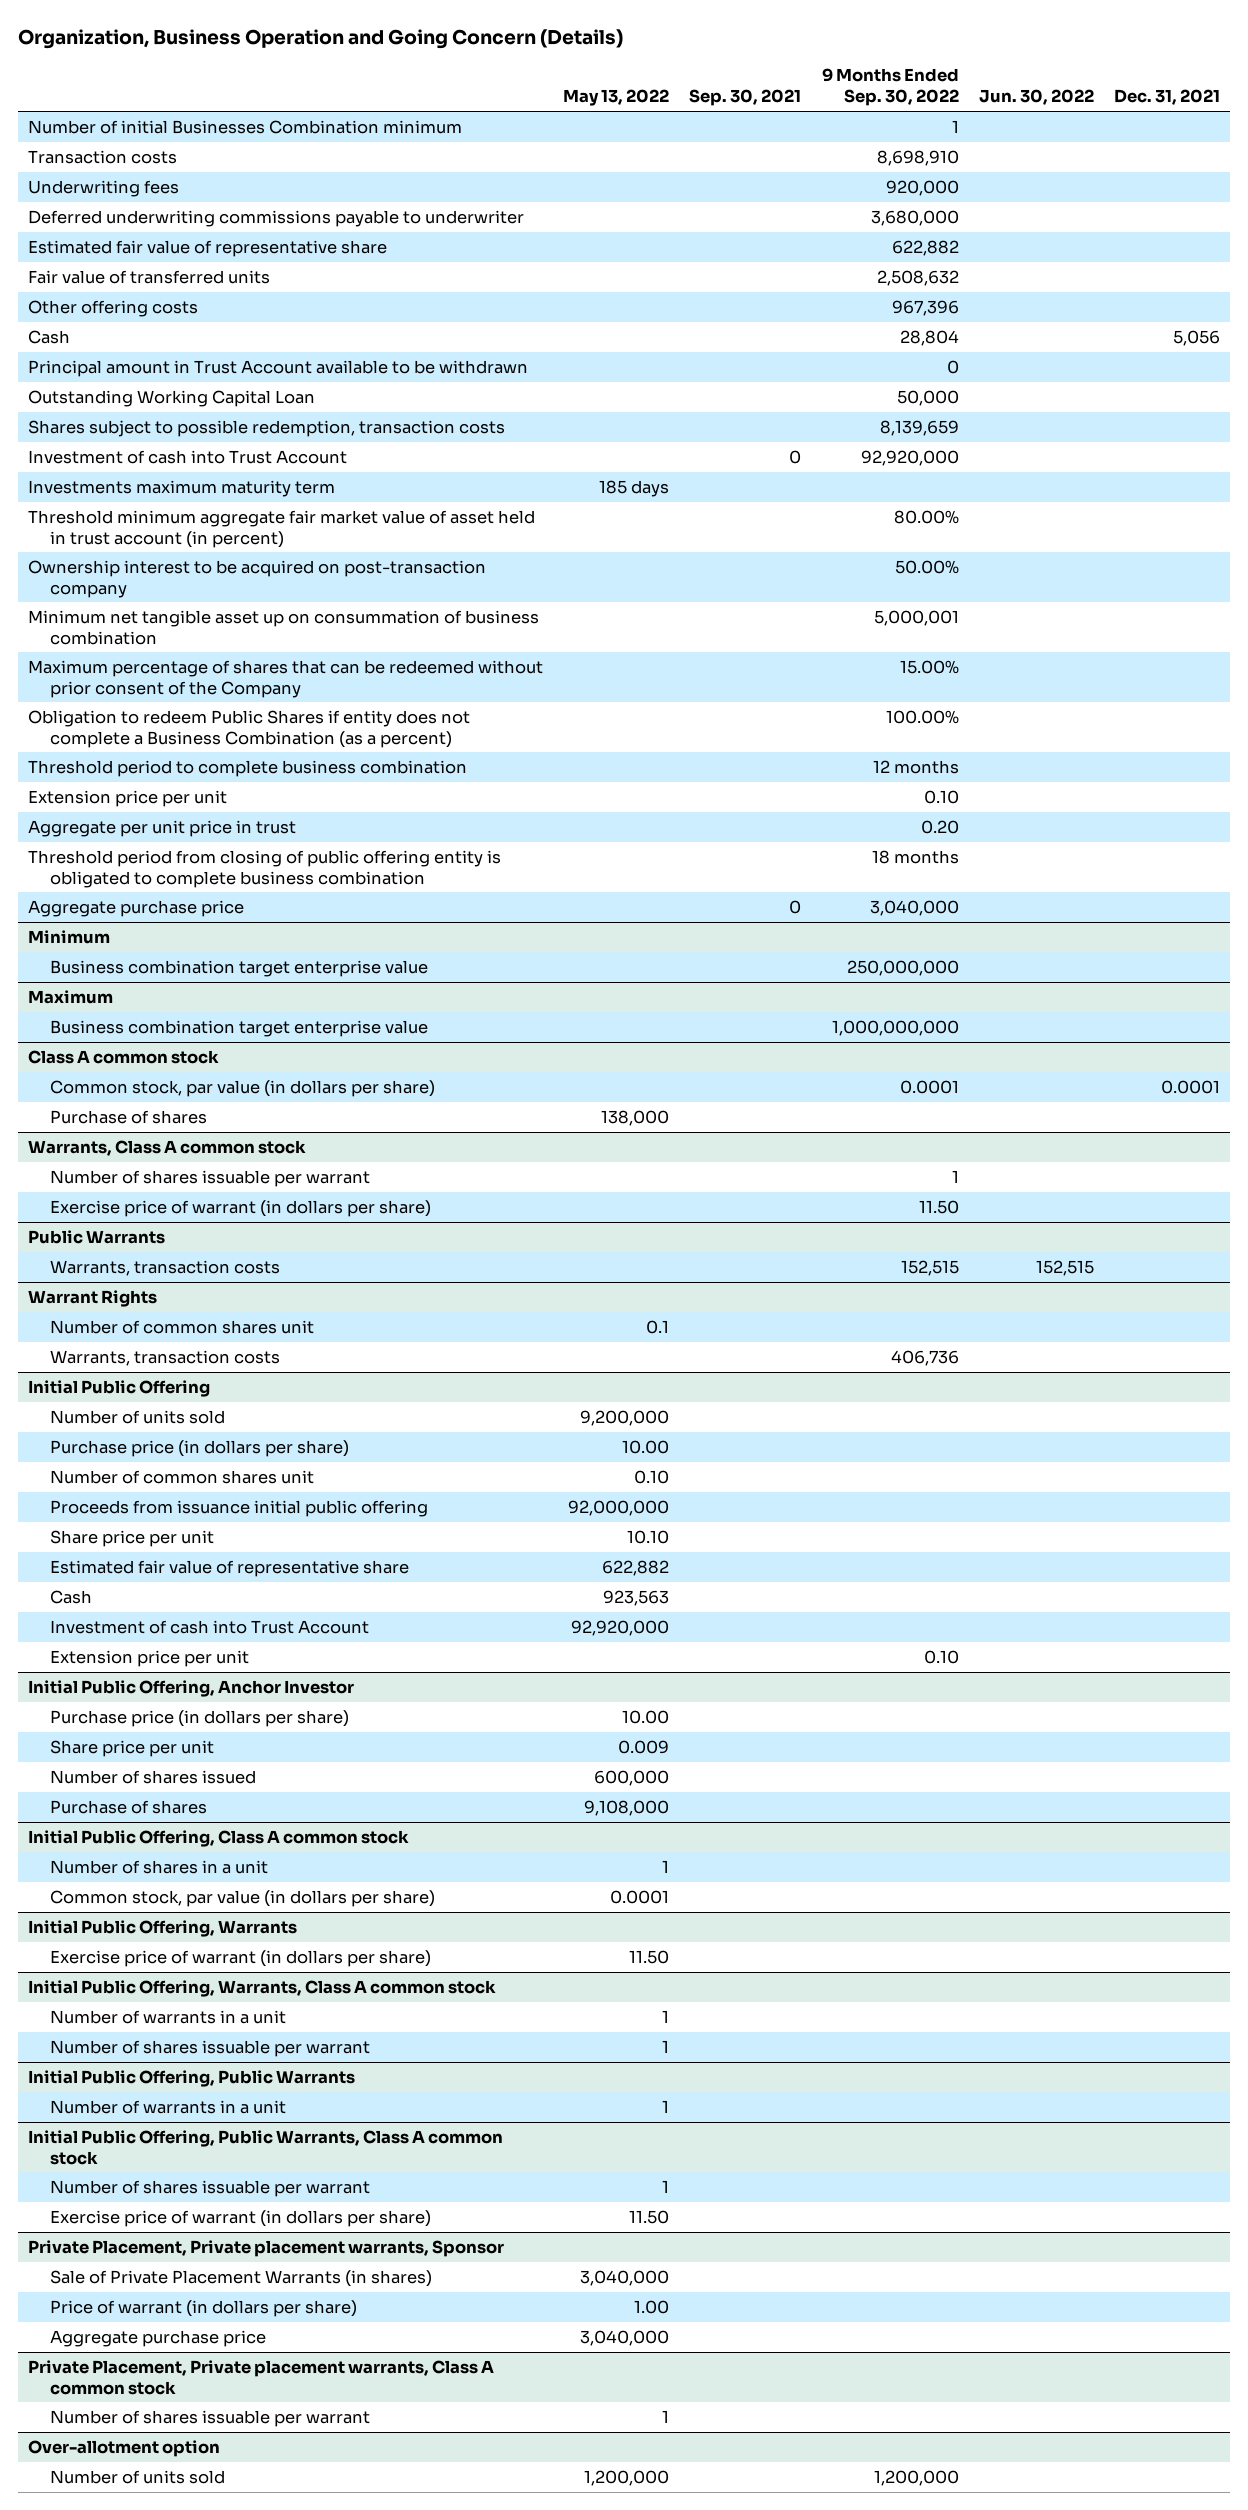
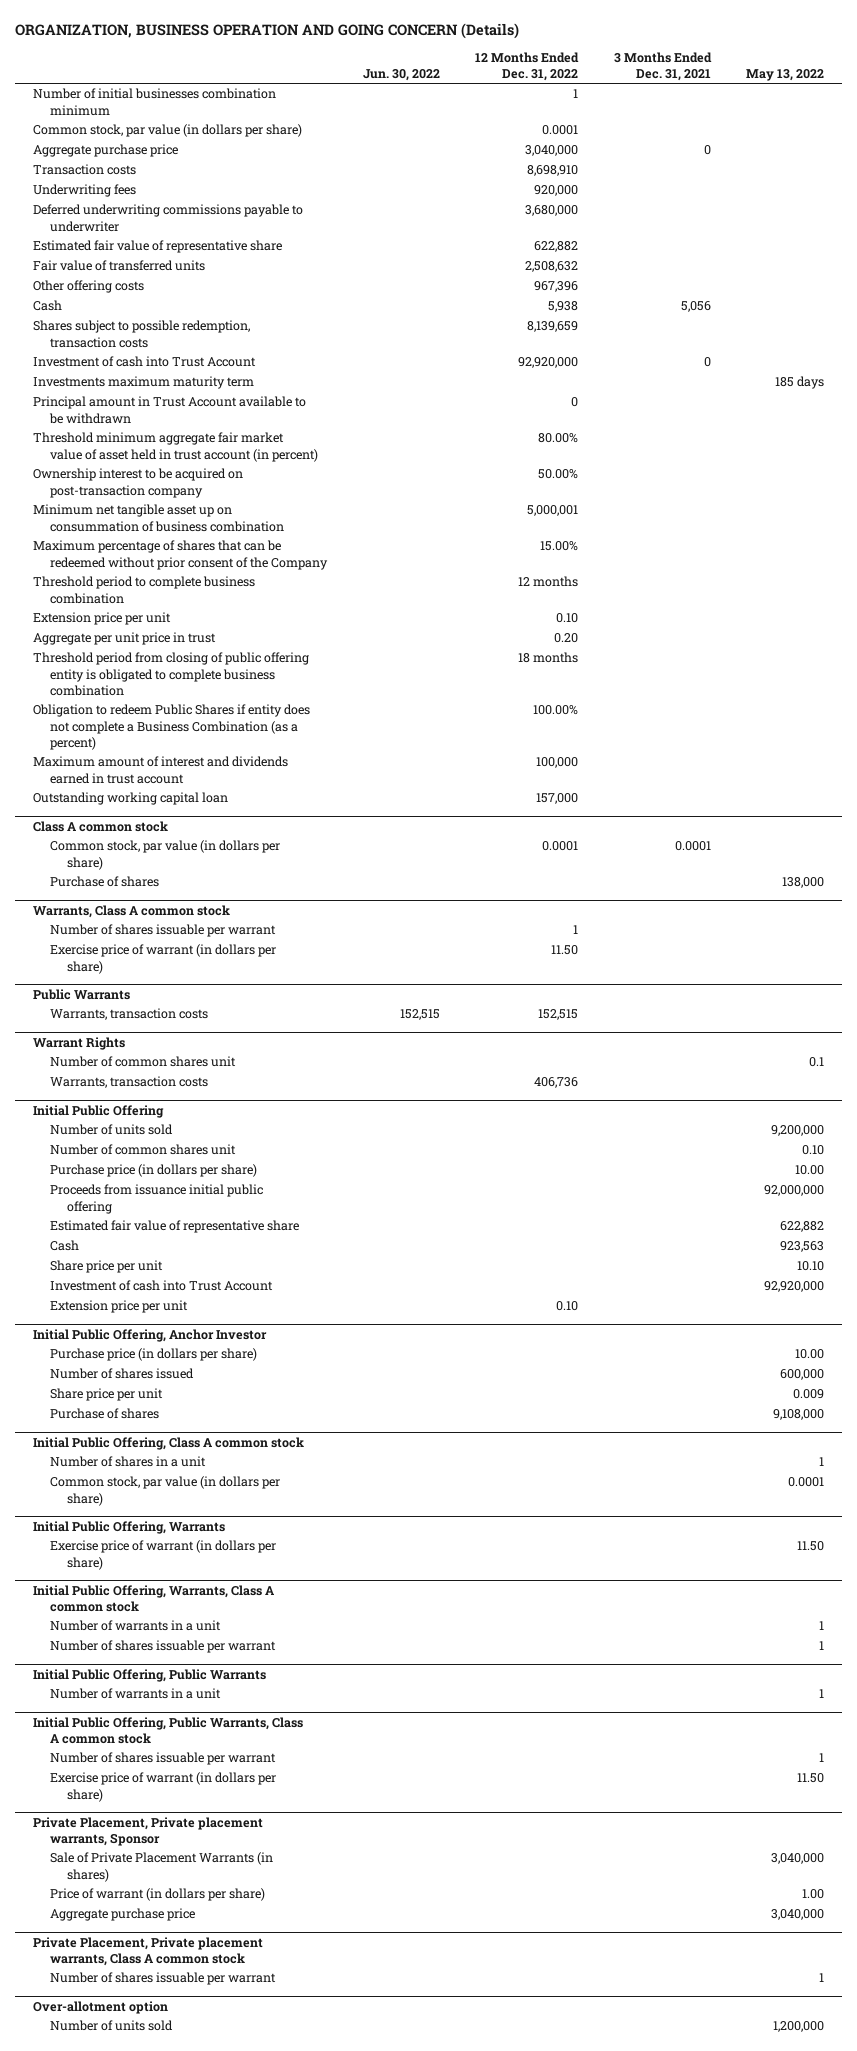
[18,28,624,49] Organization, Business Operation and Going Concern (Details) -> [15,22,520,39] ORGANIZATION, BUSINESS OPERATION AND GOING CONCERN (Details)
[689,89,802,107] Sep. 30, 2021 -> none
[821,68,959,107] 9 Months Ended Sep. 30, 2022 -> none
[1113,89,1220,106] Dec. 31, 2021 -> none
none -> [475,51,580,82] 12 Months Ended Dec. 31, 2022
none -> [613,51,712,82] 3 Months Ended Dec. 31, 2021
[28,119,463,134] Number of initial Businesses Combination minimum -> [32,88,276,116] Number of initial businesses combination minimum
none -> [32,124,302,138] Common stock, par value (in dollars per share)
[28,899,245,917] Aggregate purchase price -> [32,144,178,158] Aggregate purchase price
[28,389,316,407] Outstanding Working Capital Loan -> none
[28,359,529,377] Principal amount in Trust Account available to be withdrawn -> [32,396,306,424] Principal amount in Trust Account available to be withdrawn
[28,929,111,944] Minimum -> none
[49,959,428,977] Business combination target enterprise value -> none
[28,989,114,1004] Maximum -> none
[49,1019,428,1037] Business combination target enterprise value -> none
[28,709,471,748] Obligation to redeem Public Shares if entity does not complete a Business Combination (as a percent) -> [32,704,310,750] Obligation to redeem Public Shares if entity does not complete a Business Combination (as a percent)
none -> [32,756,288,784] Maximum amount of interest and dividends earned in trust account
none -> [32,792,228,806] Outstanding working capital loan
[49,1439,349,1457] Purchase price (in dollars per share) -> [49,1164,257,1178] Purchase price (in dollars per share)
[49,1529,214,1547] Share price per unit -> [49,1260,163,1274] Share price per unit
[49,1739,214,1757] Share price per unit -> [49,1388,163,1402] Share price per unit

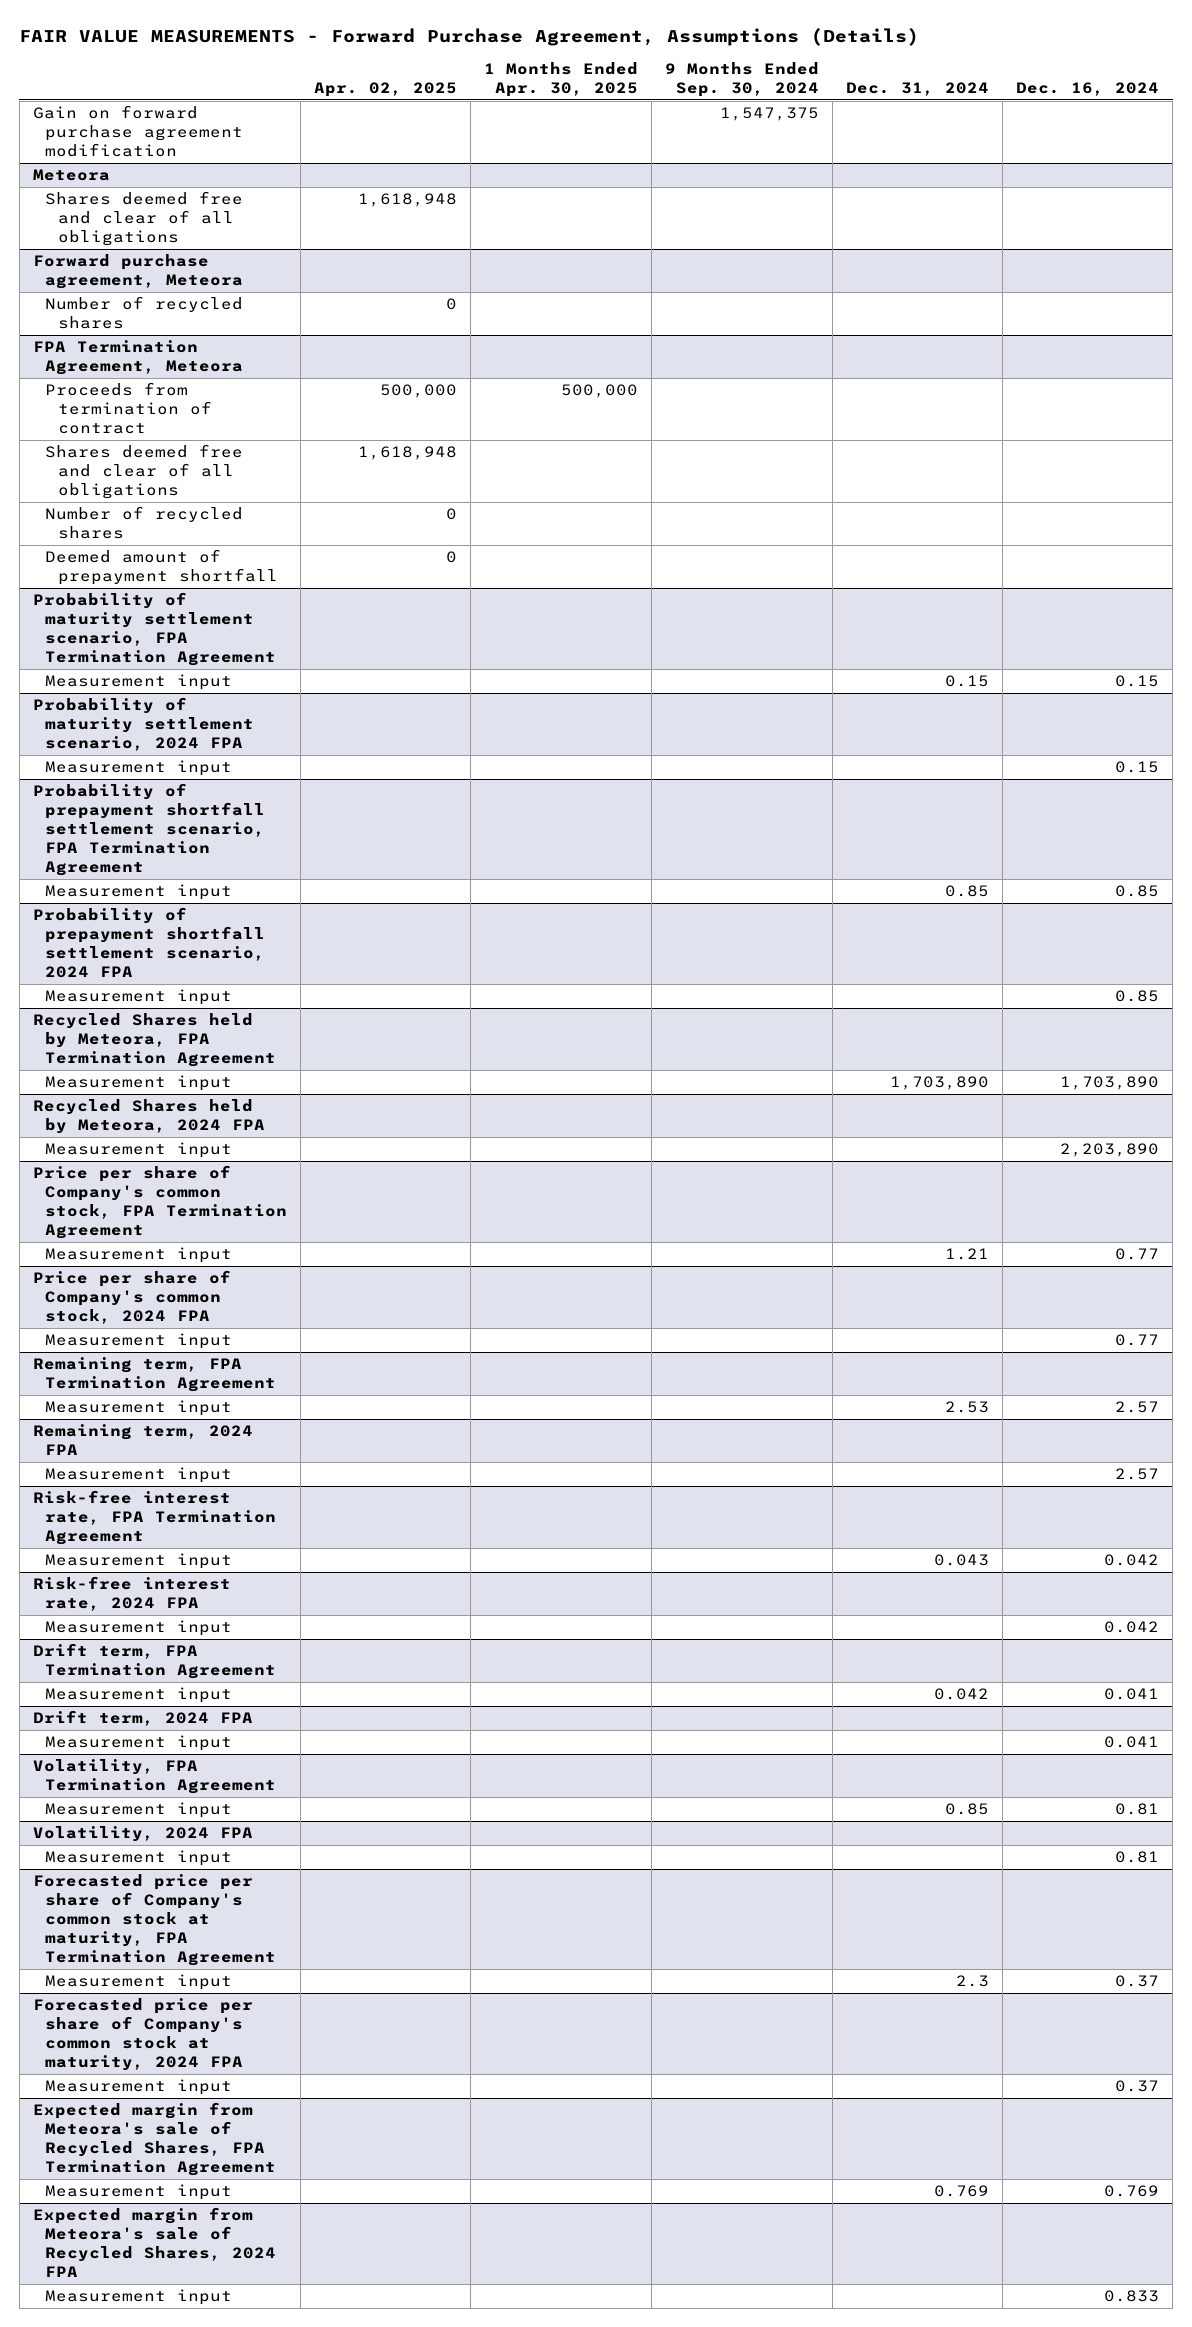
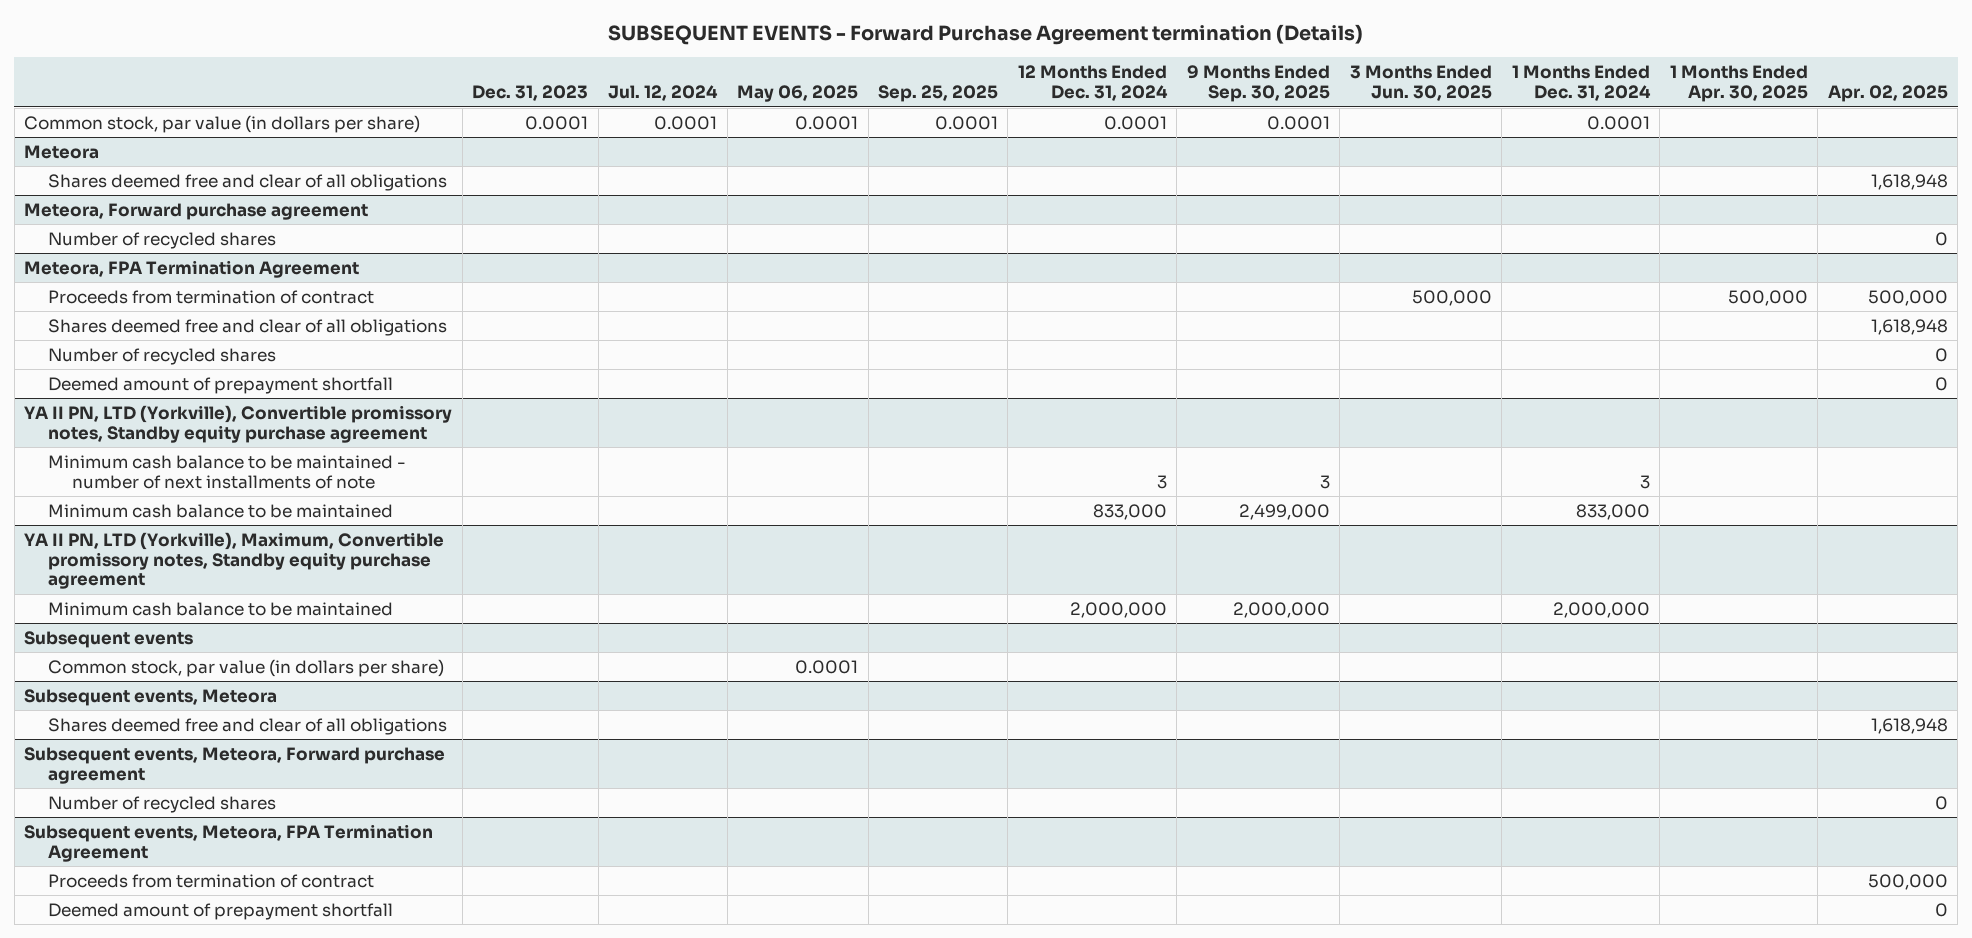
[19,28,920,47] FAIR VALUE MEASUREMENTS - Forward Purchase Agreement, Assumptions (Details) -> [607,24,1363,46] SUBSEQUENT EVENTS - Forward Purchase Agreement termination (Details)
[665,62,820,98] 9 Months Ended Sep. 30, 2024 -> none
[846,82,990,97] Dec. 31, 2024 -> none
[1016,82,1160,97] Dec. 16, 2024 -> none
none -> [472,85,589,102] Dec. 31, 2023
none -> [608,85,719,102] Jul. 12, 2024
none -> [737,85,859,103] May 06, 2025
none -> [877,85,998,103] Sep. 25, 2025
none -> [1017,65,1168,102] 12 Months Ended Dec. 31, 2024
none -> [1186,65,1330,103] 9 Months Ended Sep. 30, 2025
none -> [1349,65,1492,102] 3 Months Ended Jun. 30, 2025
none -> [1511,65,1651,102] 1 Months Ended Dec. 31, 2024
[32,105,244,157] Gain on forward purchase agreement modification -> none
none -> [24,114,421,133] Common stock, par value (in dollars per share)
[32,254,244,290] Forward purchase agreement, Meteora -> [24,202,369,220] Meteora, Forward purchase agreement
[32,340,244,376] FPA Termination Agreement, Meteora -> [24,259,360,278] Meteora, FPA Termination Agreement
[32,592,277,666] Probability of maturity settlement scenario, FPA Termination Agreement -> none
[45,674,233,691] Measurement input -> none
[32,697,255,751] Probability of maturity settlement scenario, 2024 FPA -> none
[45,760,233,777] Measurement input -> none
[32,783,266,876] Probability of prepayment shortfall settlement scenario, FPA Termination Agreement -> none
[45,884,233,901] Measurement input -> none
[32,907,266,978] Probability of prepayment shortfall settlement scenario, 2024 FPA -> none
[45,989,233,1006] Measurement input -> none
[32,1013,277,1067] Recycled Shares held by Meteora, FPA Termination Agreement -> none
[45,1075,233,1092] Measurement input -> none
[32,1099,266,1135] Recycled Shares held by Meteora, 2024 FPA -> none
[45,1142,233,1159] Measurement input -> none
[32,1165,288,1239] Price per share of Company's common stock, FPA Termination Agreement -> none
[45,1247,233,1264] Measurement input -> none
[32,1270,231,1324] Price per share of Company's common stock, 2024 FPA -> none
[45,1333,233,1350] Measurement input -> none
[32,1357,277,1393] Remaining term, FPA Termination Agreement -> none
[45,1400,233,1417] Measurement input -> none
[32,1424,253,1456] Remaining term, 2024 FPA -> none
[45,1467,233,1484] Measurement input -> none
[32,1490,277,1545] Risk-free interest rate, FPA Termination Agreement -> none
[45,1553,233,1570] Measurement input -> none
[32,1576,231,1612] Risk-free interest rate, 2024 FPA -> none
[45,1620,233,1637] Measurement input -> none
[32,1643,277,1680] Drift term, FPA Termination Agreement -> none
[45,1687,233,1704] Measurement input -> none
[32,1710,253,1727] Drift term, 2024 FPA -> none
[45,1735,233,1752] Measurement input -> none
[32,1759,277,1795] Volatility, FPA Termination Agreement -> none
[45,1802,233,1819] Measurement input -> none
[32,1826,253,1843] Volatility, 2024 FPA -> none
[45,1850,233,1867] Measurement input -> none
[32,1874,277,1966] Forecasted price per share of Company's common stock at maturity, FPA Termination Agreement -> none
[45,1974,233,1991] Measurement input -> none
[32,1998,253,2071] Forecasted price per share of Company's common stock at maturity, 2024 FPA -> none
[45,2079,233,2096] Measurement input -> none
[32,2102,277,2176] Expected margin from Meteora's sale of Recycled Shares, FPA Termination Agreement -> none
[45,2184,233,2201] Measurement input -> none
[32,2207,277,2277] Expected margin from Meteora's sale of Recycled Shares, 2024 FPA -> none
[45,2289,233,2306] Measurement input -> none
none -> [24,404,453,443] YA II PN, LTD (Yorkville), Convertible promissory notes, Standby equity purchase agreement
none -> [47,454,406,489] Minimum cash balance to be maintained - number of next installments of note
none -> [47,503,393,518] Minimum cash balance to be maintained
none -> [24,531,445,590] YA II PN, LTD (Yorkville), Maximum, Convertible promissory notes, Standby equity purchase agreement
none -> [47,601,393,616] Minimum cash balance to be maintained
none -> [24,630,194,648] Subsequent events
none -> [47,658,444,677] Common stock, par value (in dollars per share)
none -> [24,688,278,706] Subsequent events, Meteora
none -> [47,717,447,735] Shares deemed free and clear of all obligations
none -> [24,746,446,784] Subsequent events, Meteora, Forward purchase agreement
none -> [47,795,276,813] Number of recycled shares
none -> [24,823,434,862] Subsequent events, Meteora, FPA Termination Agreement
none -> [47,873,374,888] Proceeds from termination of contract
none -> [47,902,393,920] Deemed amount of prepayment shortfall

